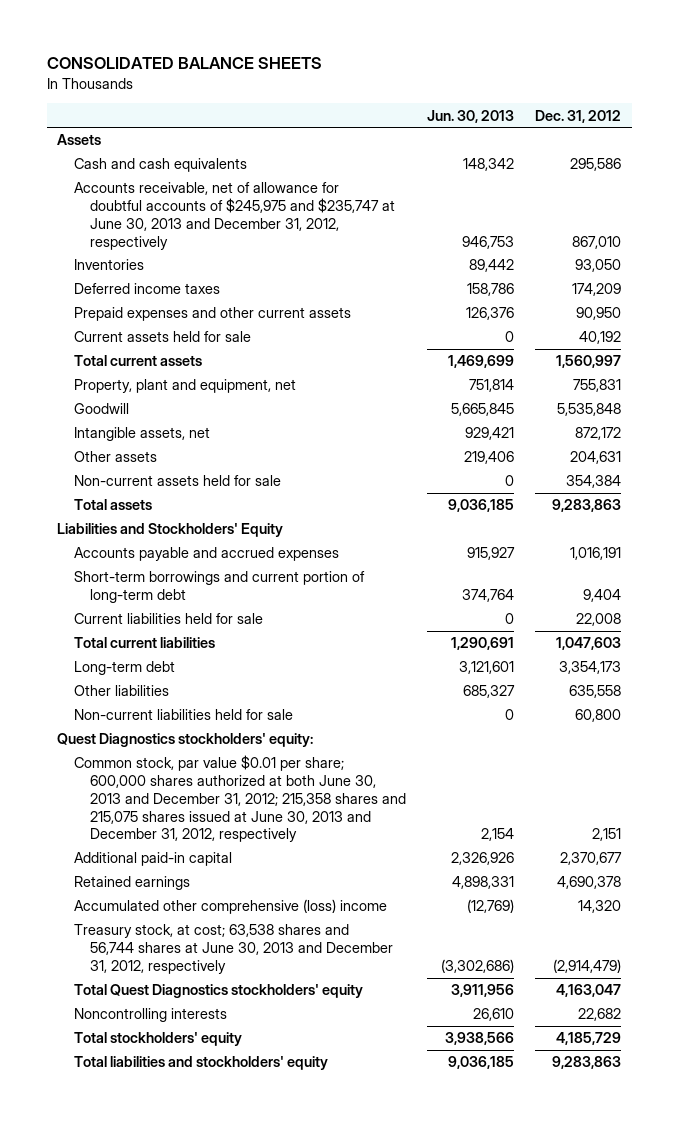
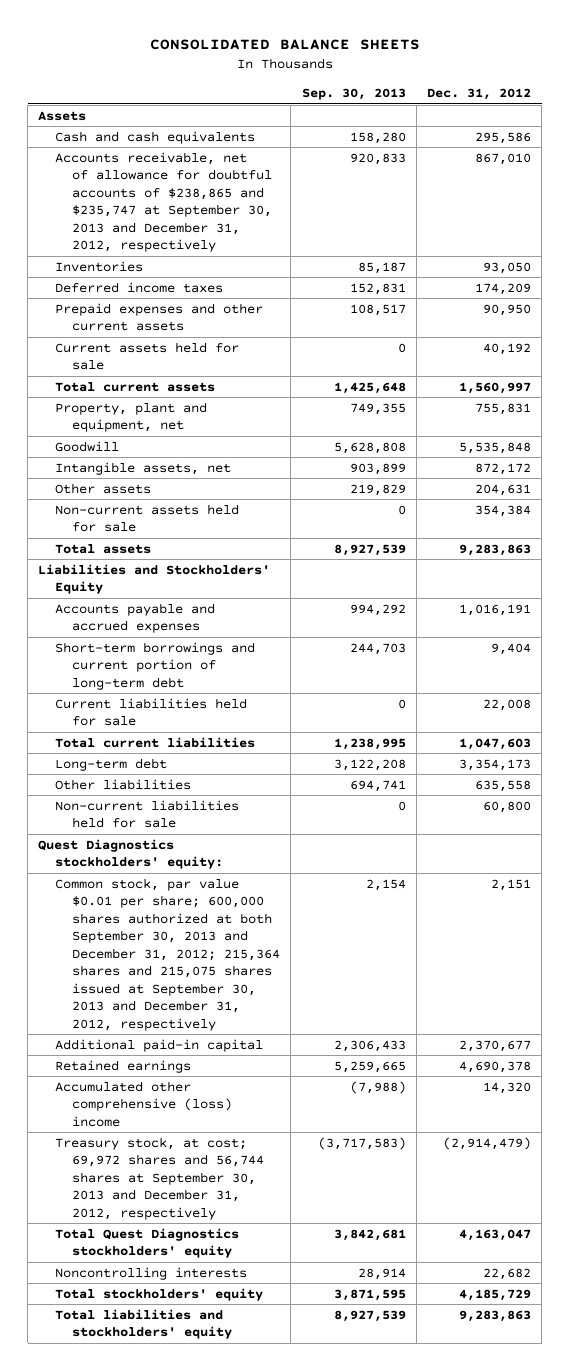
[427,109,515,123] Jun. 30, 2013 -> none
none -> [301,88,406,101] Sep. 30, 2013
[73,182,396,250] Accounts receivable, net of allowance for doubtful accounts of $245,975 and $235,747 at June 30, 2013 and December 31, 2012, respectively -> [55,151,273,253] Accounts receivable, net of allowance for doubtful accounts of $238,865 and $235,747 at September 30, 2013 and December 31, 2012, respectively
[73,755,407,843] Common stock, par value $0.01 per share; 600,000 shares authorized at both June 30, 2013 and December 31, 2012; 215,358 shares and 215,075 shares issued at June 30, 2013 and December 31, 2012, respectively -> [55,877,281,1031] Common stock, par value $0.01 per share; 600,000 shares authorized at both September 30, 2013 and December 31, 2012; 215,364 shares and 215,075 shares issued at September 30, 2013 and December 31, 2012, respectively
[73,924,394,974] Treasury stock, at cost; 63,538 shares and 56,744 shares at June 30, 2013 and December 31, 2012, respectively -> [55,1136,265,1220] Treasury stock, at cost; 69,972 shares and 56,744 shares at September 30, 2013 and December 31, 2012, respectively

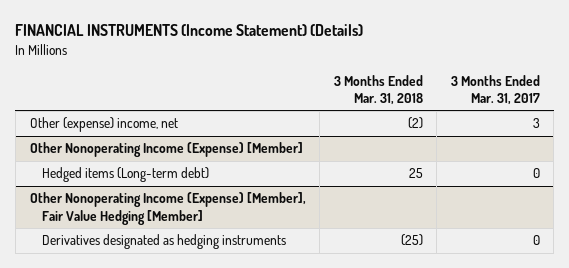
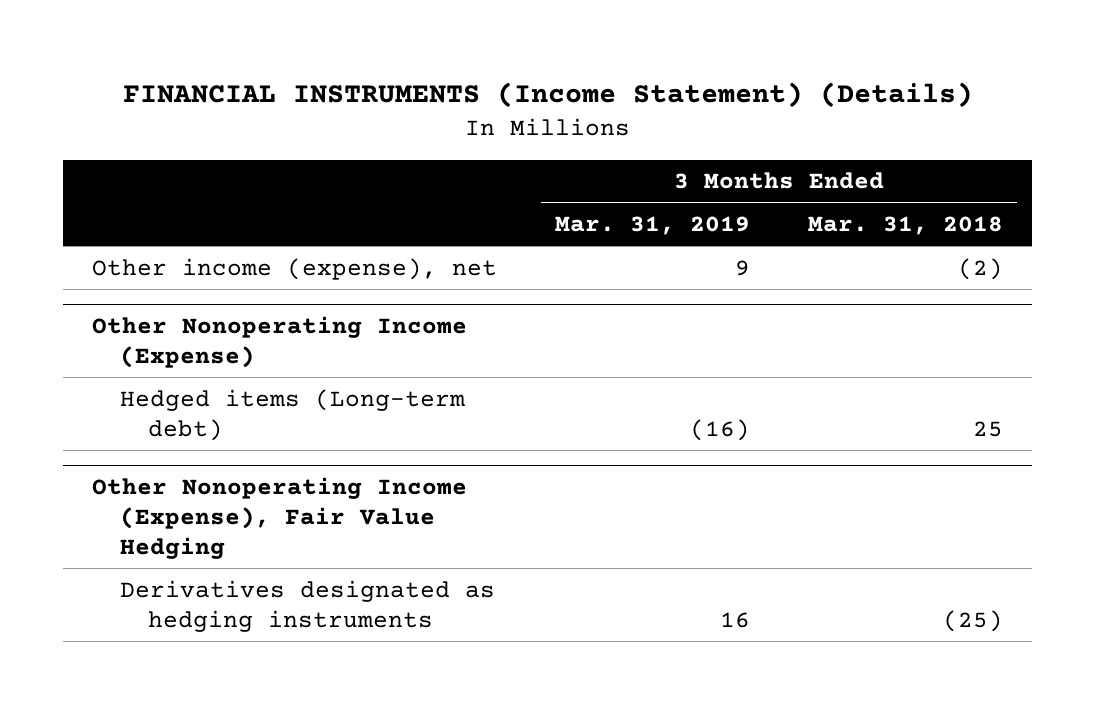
[450,74,540,105] 3 Months Ended Mar. 31, 2017 -> none
none -> [555,216,751,236] Mar. 31, 2019
[29,117,178,133] Other (expense) income, net -> [92,257,498,280] Other income (expense), net
[29,142,303,158] Other Nonoperating Income (Expense) [Member] -> [92,315,468,368] Other Nonoperating Income (Expense)
[29,192,306,225] Other Nonoperating Income (Expense) [Member], Fair Value Hedging [Member] -> [92,476,468,559] Other Nonoperating Income (Expense), Fair Value Hedging

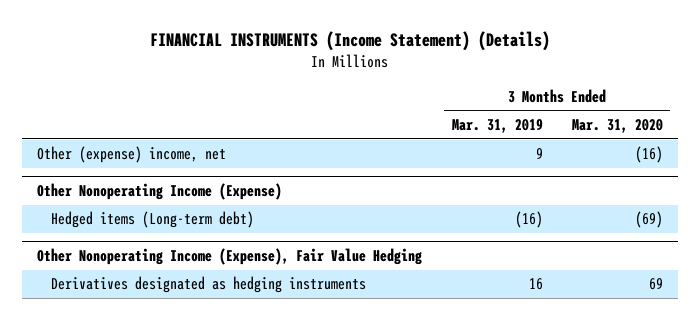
[807,216,1003,236] Mar. 31, 2018 -> none
none -> [571,119,663,134] Mar. 31, 2020
[92,257,498,280] Other income (expense), net -> [37,146,227,164] Other (expense) income, net

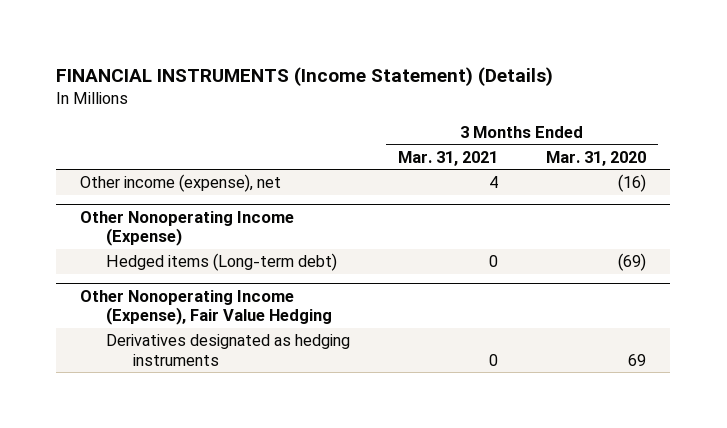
[451,119,543,134] Mar. 31, 2019 -> none
none -> [398,150,499,166] Mar. 31, 2021
[37,146,227,164] Other (expense) income, net -> [80,174,282,193] Other income (expense), net

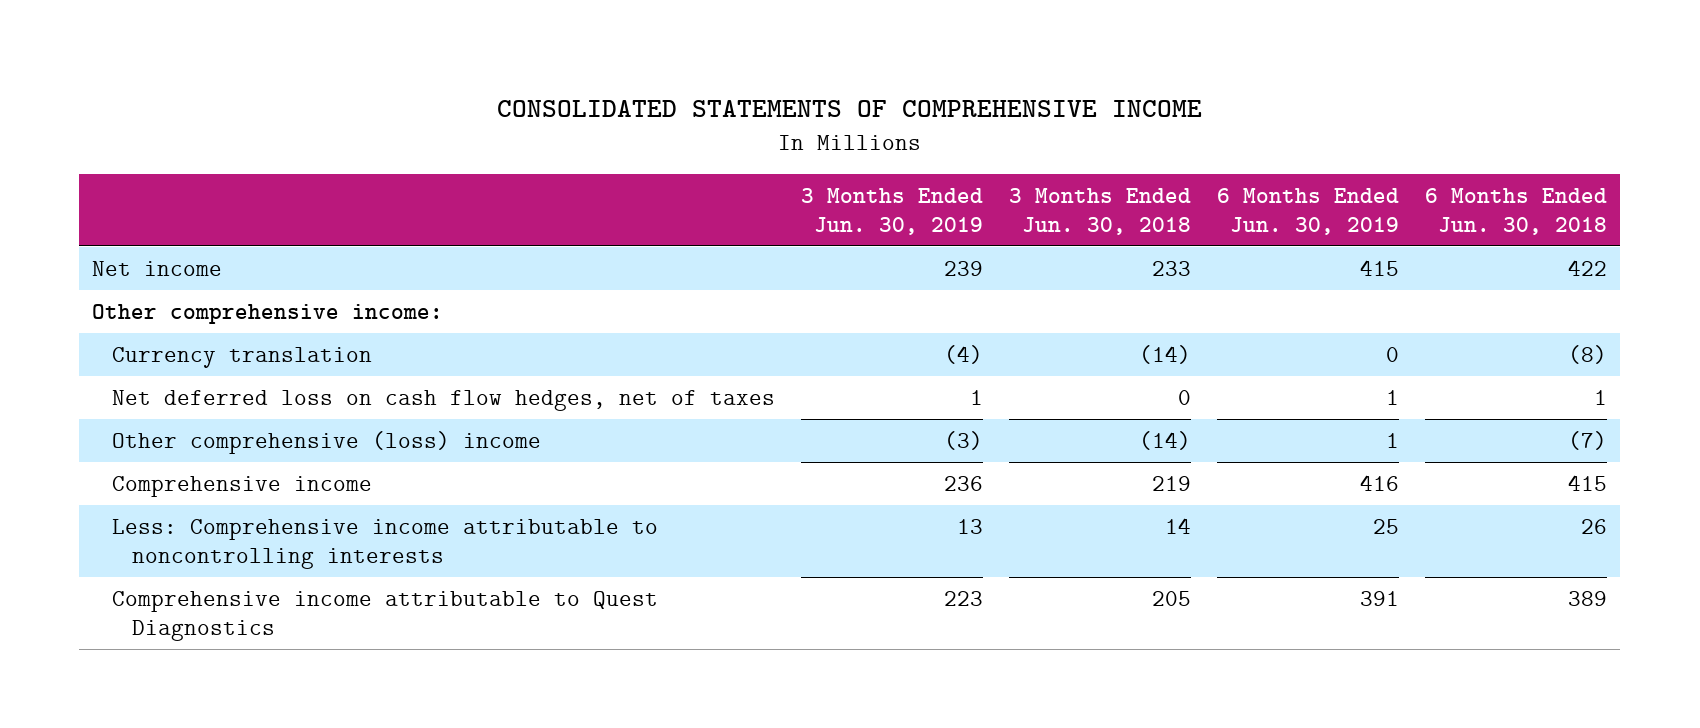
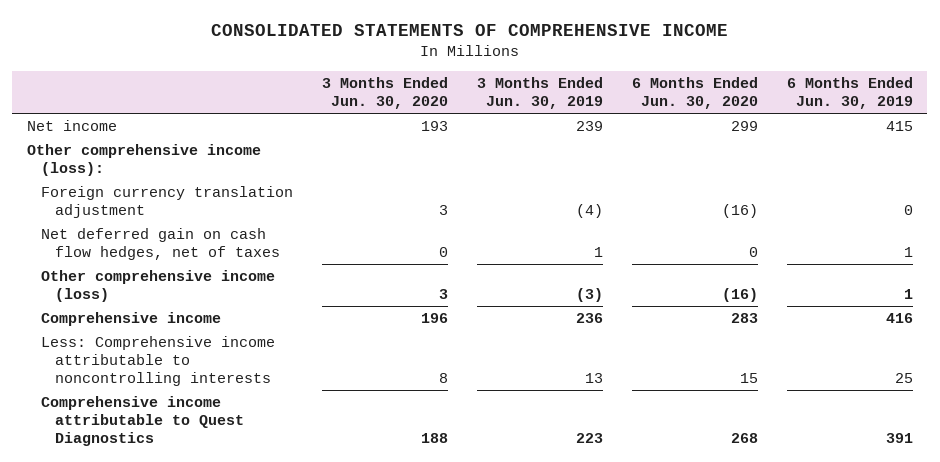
[1009,187,1192,235] 3 Months Ended Jun. 30, 2018 -> none
[1425,187,1608,235] 6 Months Ended Jun. 30, 2018 -> none
none -> [321,77,448,109] 3 Months Ended Jun. 30, 2020
none -> [631,77,758,109] 6 Months Ended Jun. 30, 2020
[92,303,444,324] Other comprehensive income: -> [26,144,261,177] Other comprehensive income (loss):
[112,346,373,368] Currency translation -> [40,186,293,219] Foreign currency translation adjustment
[112,389,776,411] Net deferred loss on cash flow hedges, net of taxes -> [40,228,280,261] Net deferred gain on cash flow hedges, net of taxes
[112,430,542,454] Other comprehensive (loss) income -> [40,270,275,303] Other comprehensive income (loss)

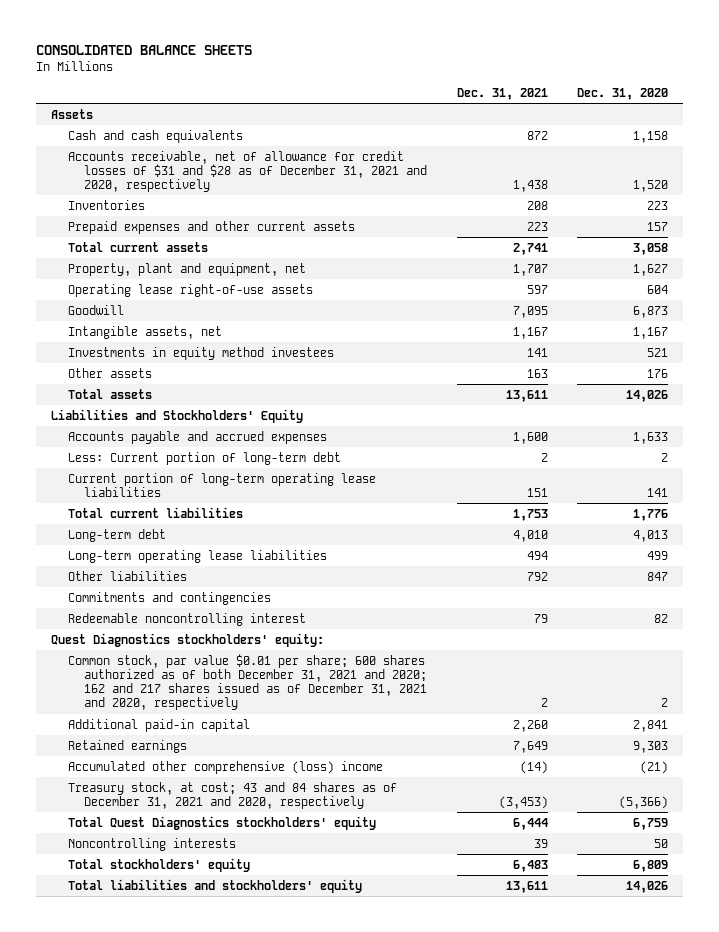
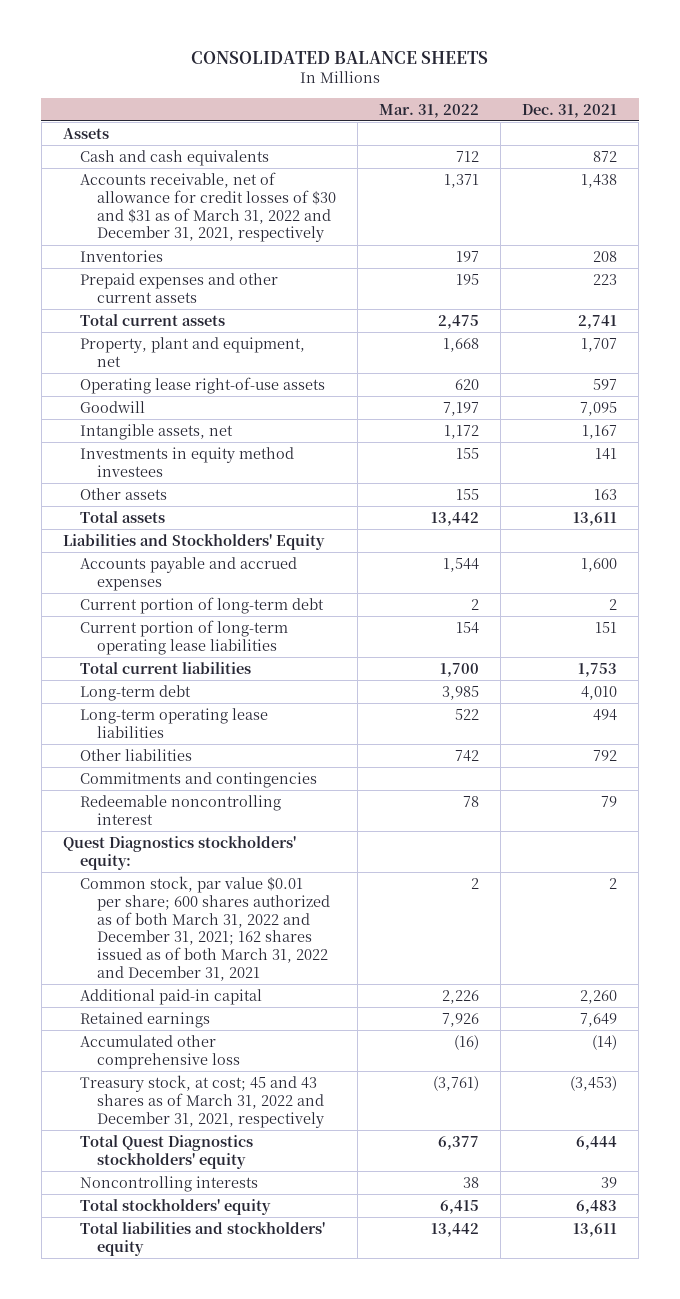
[577,88,669,101] Dec. 31, 2020 -> none
none -> [379,103,480,118] Mar. 31, 2022
[67,150,428,193] Accounts receivable, net of allowance for credit losses of $31 and $28 as of December 31, 2021 and 2020, respectively -> [80,171,337,243] Accounts receivable, net of allowance for credit losses of $30 and $31 as of March 31, 2022 and December 31, 2021, respectively
[67,451,341,465] Less: Current portion of long-term debt -> [80,596,325,614] Current portion of long-term debt
[67,653,428,711] Common stock, par value $0.01 per share; 600 shares authorized as of both December 31, 2021 and 2020; 162 and 217 shares issued as of December 31, 2021 and 2020, respectively -> [80,875,331,982] Common stock, par value $0.01 per share; 600 shares authorized as of both March 31, 2022 and December 31, 2021; 162 shares issued as of both March 31, 2022 and December 31, 2021
[67,760,383,774] Accumulated other comprehensive (loss) income -> [80,1034,241,1069] Accumulated other comprehensive loss
[67,781,397,809] Treasury stock, at cost; 43 and 84 shares as of December 31, 2021 and 2020, respectively -> [80,1074,325,1128] Treasury stock, at cost; 45 and 43 shares as of March 31, 2022 and December 31, 2021, respectively

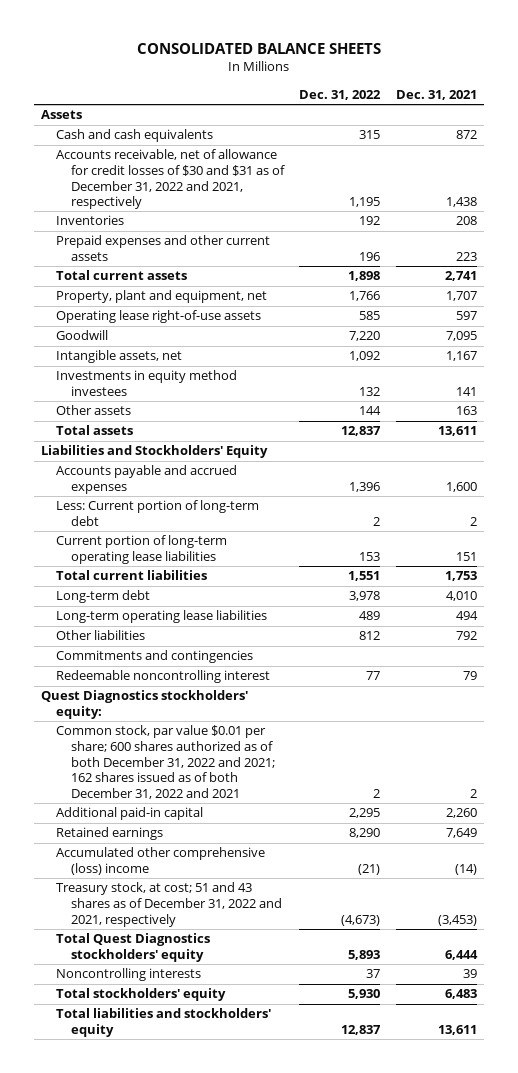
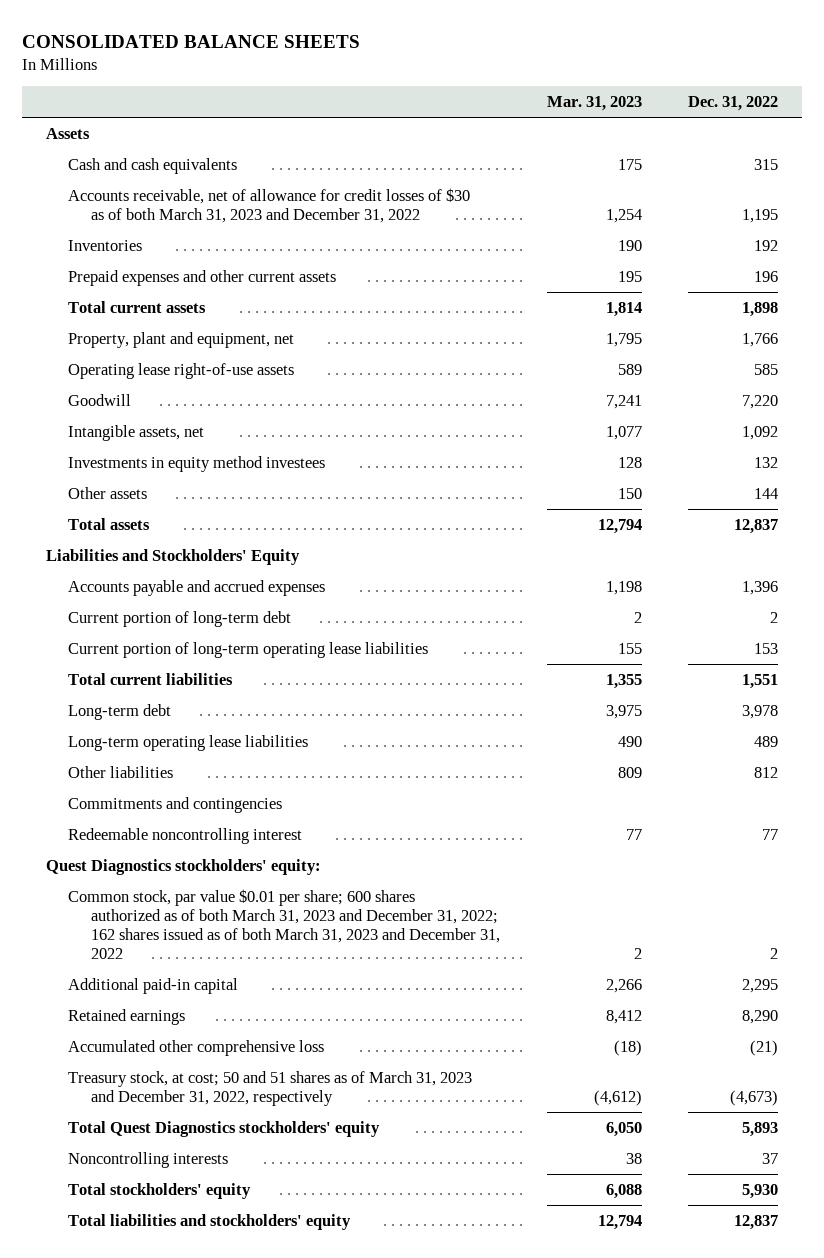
[395,89,477,100] Dec. 31, 2021 -> none
none -> [546,96,642,112] Mar. 31, 2023
[56,149,285,210] Accounts receivable, net of allowance for credit losses of $30 and $31 as of December 31, 2022 and 2021, respectively -> [68,187,471,223] Accounts receivable, net of allowance for credit losses of $30 as of both March 31, 2023 and December 31, 2022
[56,500,260,527] Less: Current portion of long-term debt -> [68,610,292,627] Current portion of long-term debt
[56,725,275,799] Common stock, par value $0.01 per share; 600 shares authorized as of both December 31, 2022 and 2021; 162 shares issued as of both December 31, 2022 and 2021 -> [68,888,501,960] Common stock, par value $0.01 per share; 600 shares authorized as of both March 31, 2023 and December 31, 2022; 162 shares issued as of both March 31, 2023 and December 31, 2022
[56,847,266,876] Accumulated other comprehensive (loss) income -> [68,1039,325,1056] Accumulated other comprehensive loss
[56,882,282,927] Treasury stock, at cost; 51 and 43 shares as of December 31, 2022 and 2021, respectively -> [68,1070,473,1106] Treasury stock, at cost; 50 and 51 shares as of March 31, 2023 and December 31, 2022, respectively

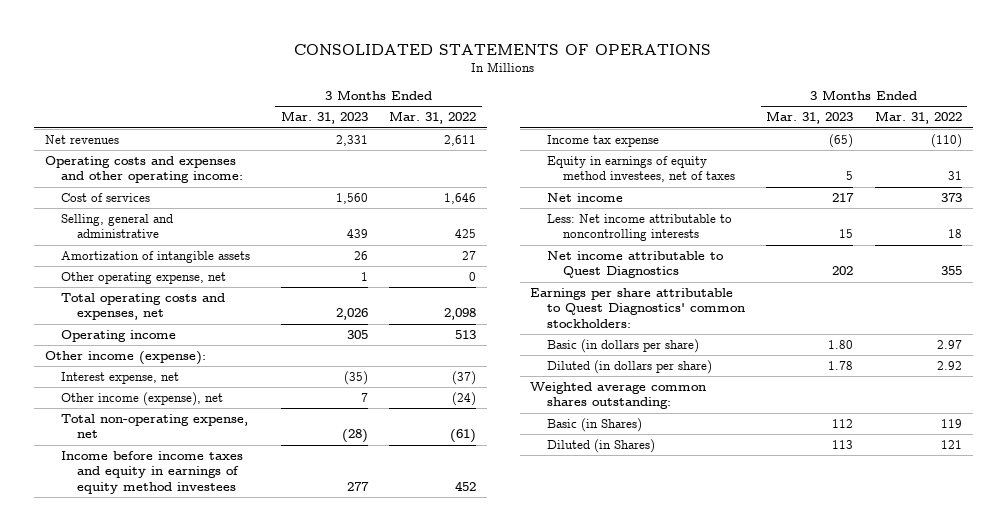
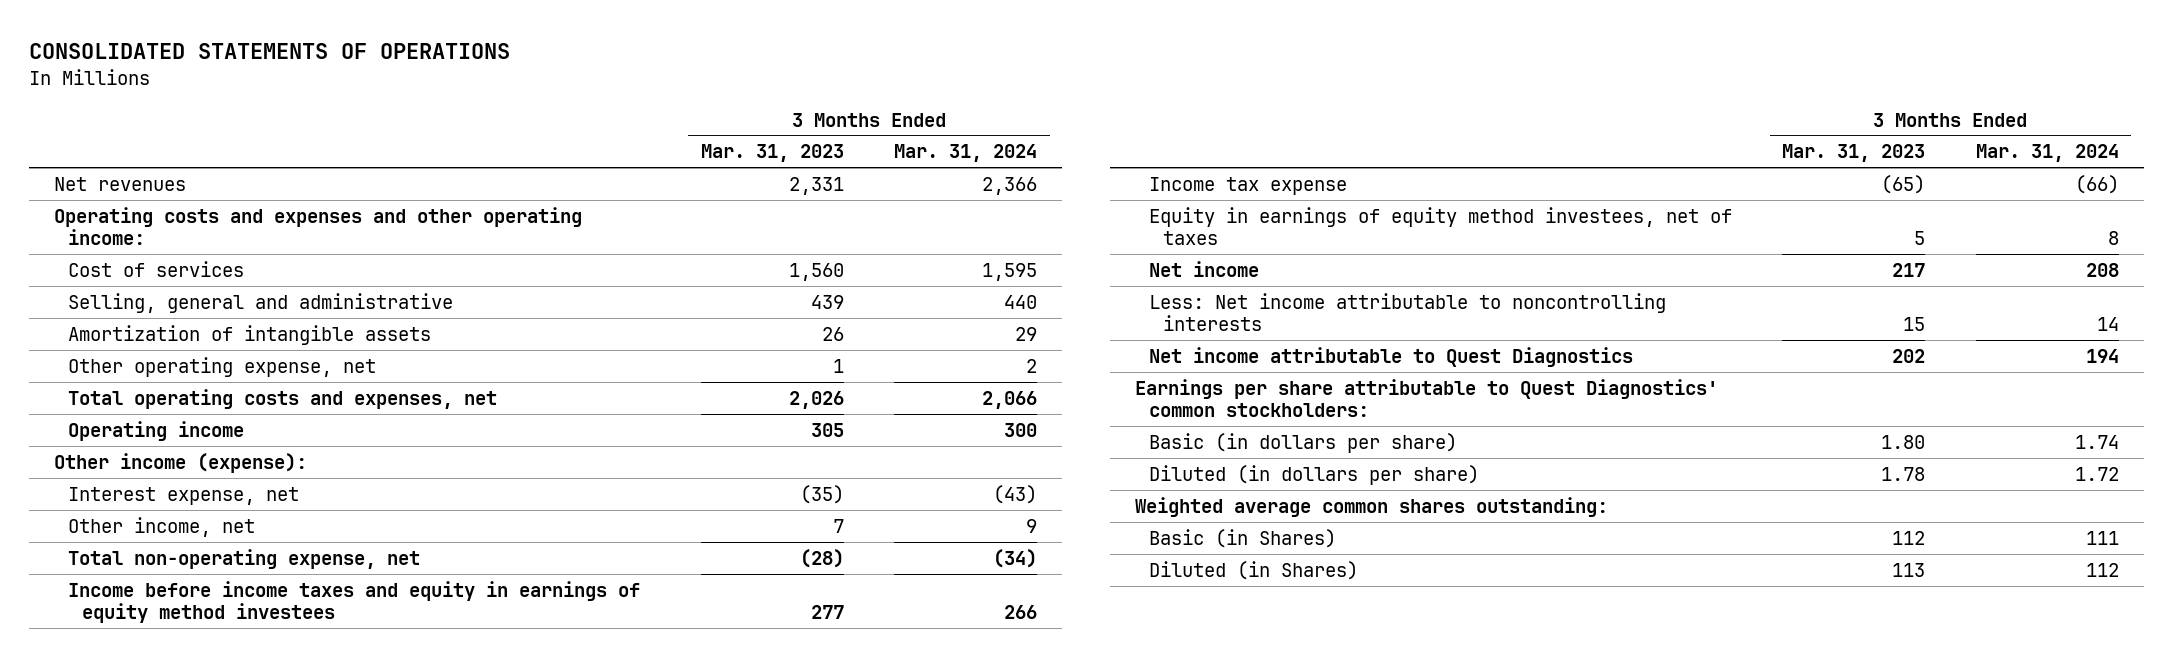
[389,111,477,125] Mar. 31, 2022 -> none
none -> [894,144,1038,163] Mar. 31, 2024
[61,392,224,407] Other income (expense), net -> [67,516,255,537] Other income, net

